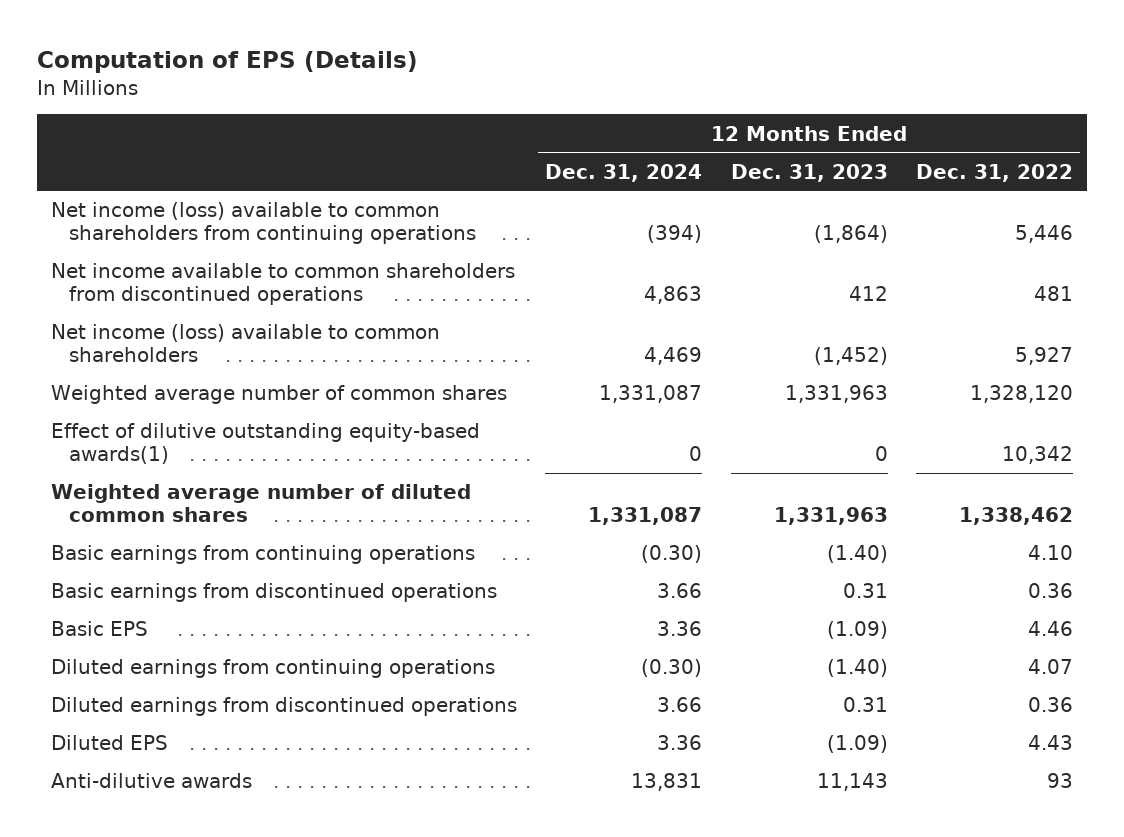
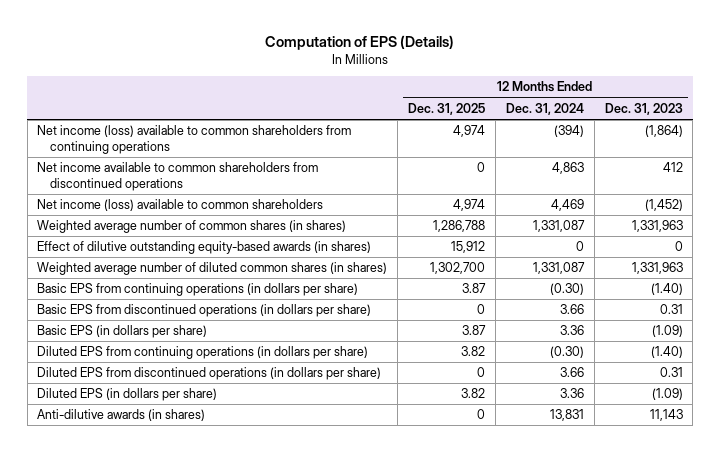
[916,163,1074,182] Dec. 31, 2022 -> none
none -> [408,102,486,115] Dec. 31, 2025
[50,385,507,405] Weighted average number of common shares -> [37,220,347,234] Weighted average number of common shares (in shares)
[50,423,480,465] Effect of dilutive outstanding equity-based awards(1) -> [37,241,372,255] Effect of dilutive outstanding equity-based awards (in shares)
[50,484,471,523] Weighted average number of diluted common shares -> [37,262,388,276] Weighted average number of diluted common shares (in shares)
[50,545,475,565] Basic earnings from continuing operations -> [37,283,359,297] Basic EPS from continuing operations (in dollars per share)
[50,583,497,603] Basic earnings from discontinued operations -> [37,304,372,318] Basic EPS from discontinued operations (in dollars per share)
[50,621,148,637] Basic EPS -> [37,325,208,339] Basic EPS (in dollars per share)
[50,659,495,679] Diluted earnings from continuing operations -> [37,346,369,360] Diluted EPS from continuing operations (in dollars per share)
[50,697,517,717] Diluted earnings from discontinued operations -> [37,367,382,381] Diluted EPS from discontinued operations (in dollars per share)
[50,735,168,751] Diluted EPS -> [37,388,218,402] Diluted EPS (in dollars per share)
[50,773,252,789] Anti-dilutive awards -> [37,409,206,422] Anti-dilutive awards (in shares)

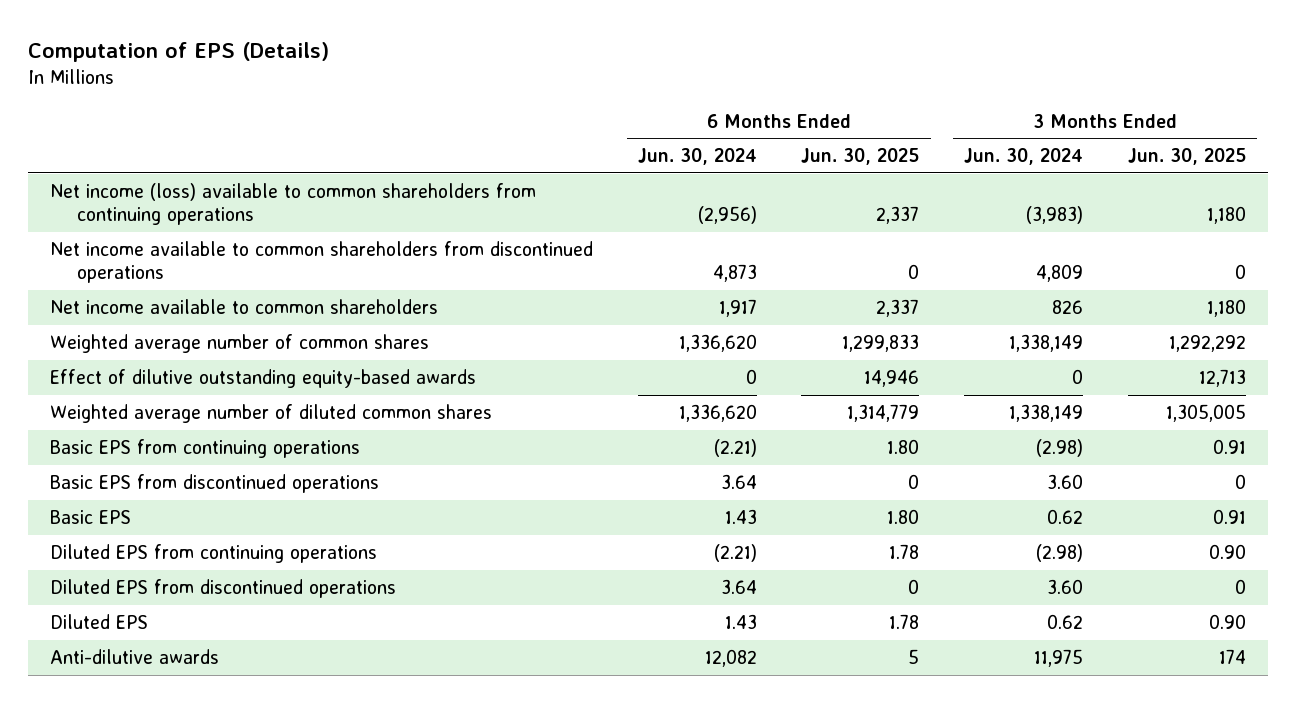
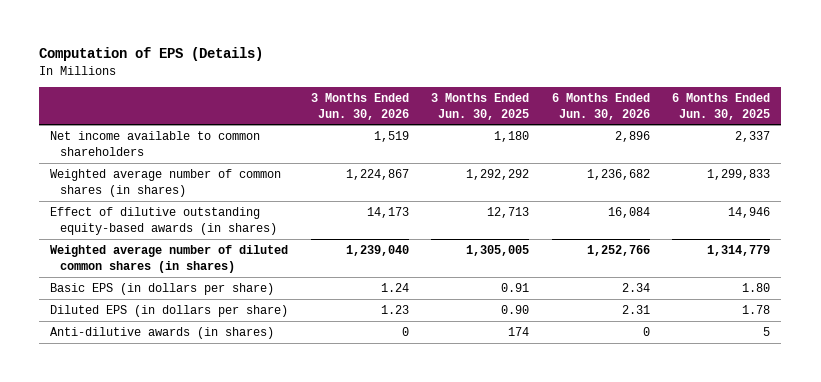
[637,148,757,166] Jun. 30, 2024 -> none
[964,148,1084,166] Jun. 30, 2024 -> none
none -> [310,92,409,120] 3 Months Ended Jun. 30, 2026
none -> [551,92,650,120] 6 Months Ended Jun. 30, 2026
[50,182,537,226] Net income (loss) available to common shareholders from continuing operations -> none
[50,240,594,284] Net income available to common shareholders from discontinued operations -> none
[50,438,361,458] Basic EPS from continuing operations -> none
[50,473,380,493] Basic EPS from discontinued operations -> none
[50,543,378,563] Diluted EPS from continuing operations -> none
[50,578,397,598] Diluted EPS from discontinued operations -> none
[50,333,430,353] Weighted average number of common shares -> [50,168,282,197] Weighted average number of common shares (in shares)
[50,368,477,388] Effect of dilutive outstanding equity-based awards -> [50,206,278,235] Effect of dilutive outstanding equity-based awards (in shares)
[50,403,493,423] Weighted average number of diluted common shares -> [50,244,289,273] Weighted average number of diluted common shares (in shares)
[50,509,132,524] Basic EPS -> [50,282,275,295] Basic EPS (in dollars per share)
[50,613,149,629] Diluted EPS -> [50,304,289,317] Diluted EPS (in dollars per share)
[50,648,220,664] Anti-dilutive awards -> [50,326,275,339] Anti-dilutive awards (in shares)

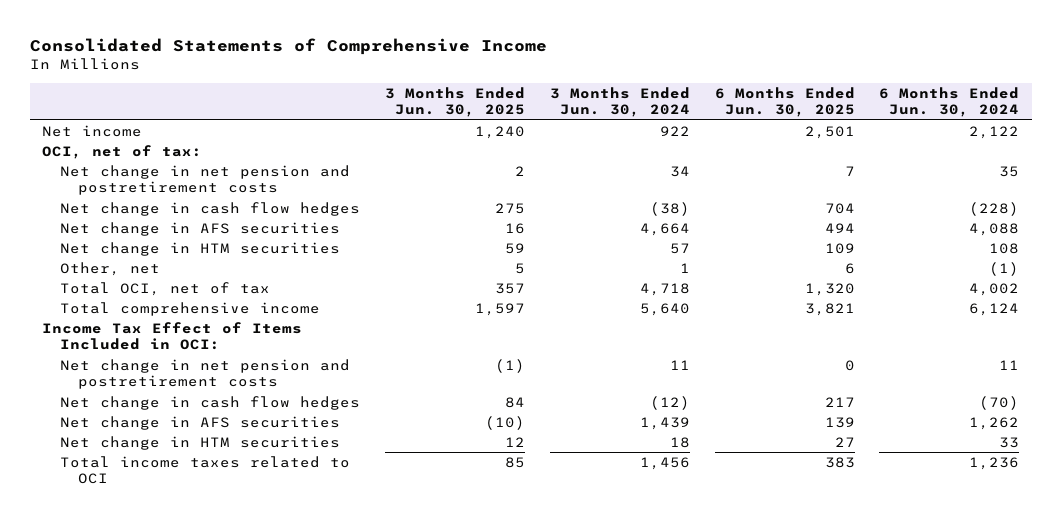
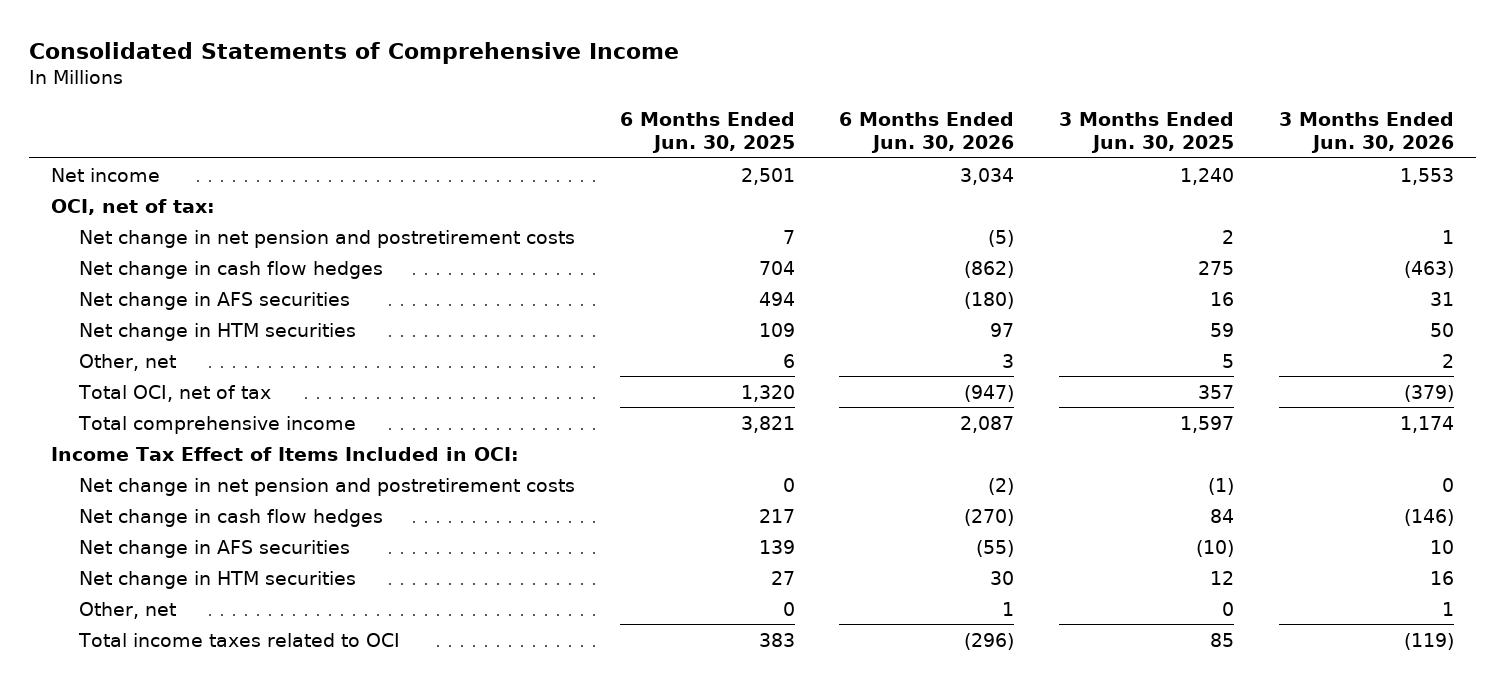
[549,86,690,118] 3 Months Ended Jun. 30, 2024 -> none
[879,86,1020,118] 6 Months Ended Jun. 30, 2024 -> none
none -> [839,112,1015,154] 6 Months Ended Jun. 30, 2026
none -> [1278,112,1454,154] 3 Months Ended Jun. 30, 2026
none -> [79,601,177,619] Other, net

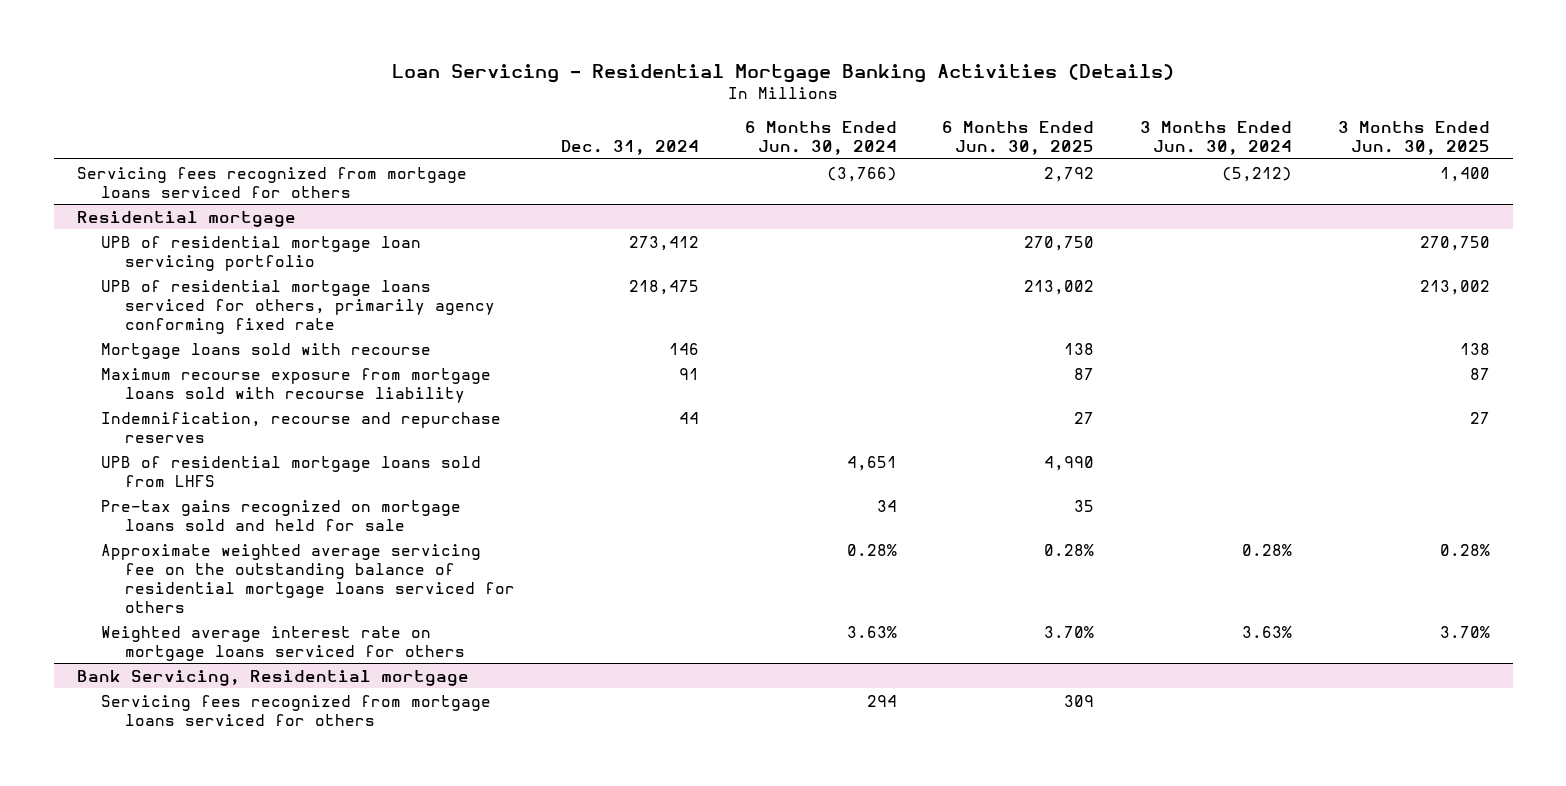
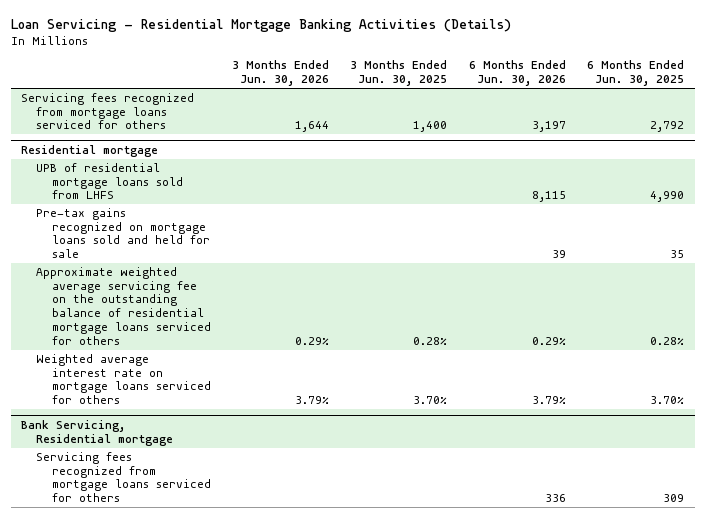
[560,139,699,155] Dec. 31, 2024 -> none
[744,120,897,155] 6 Months Ended Jun. 30, 2024 -> none
[1140,120,1293,155] 3 Months Ended Jun. 30, 2024 -> none
none -> [232,60,330,87] 3 Months Ended Jun. 30, 2026
none -> [468,60,566,87] 6 Months Ended Jun. 30, 2026
[100,235,421,271] UPB of residential mortgage loan servicing portfolio -> none
[100,279,495,334] UPB of residential mortgage loans serviced for others, primarily agency conforming fixed rate -> none
[100,342,431,359] Mortgage loans sold with recourse -> none
[100,367,491,403] Maximum recourse exposure from mortgage loans sold with recourse liability -> none
[100,411,501,443] Indemnification, recourse and repurchase reserves -> none

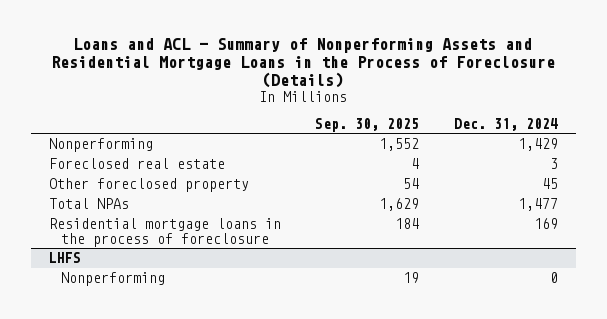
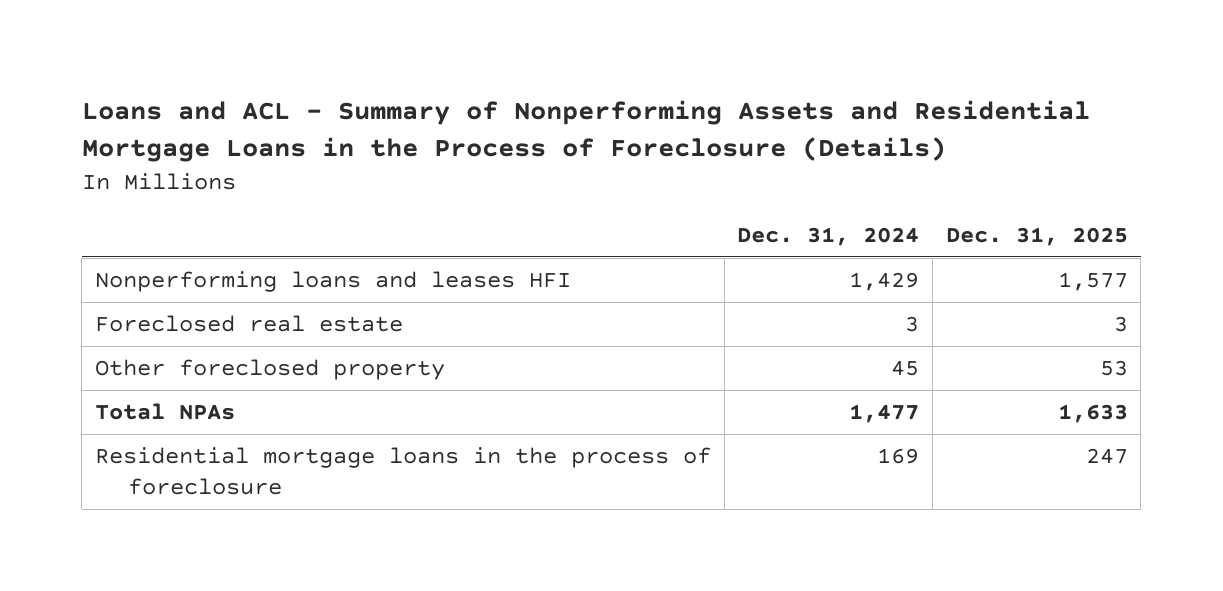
[315,117,420,132] Sep. 30, 2025 -> none
none -> [945,226,1128,246] Dec. 31, 2025
[48,138,153,153] Nonperforming -> [95,271,572,293] Nonperforming loans and leases HFI
[48,252,81,264] LHFS -> none
[60,272,165,287] Nonperforming -> none

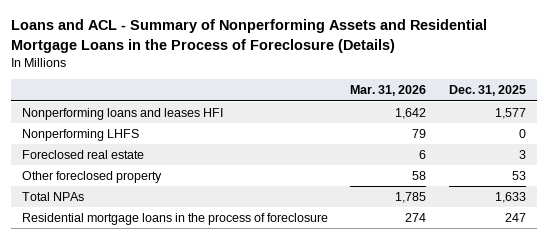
[737,226,920,246] Dec. 31, 2024 -> none
none -> [350,85,427,97] Mar. 31, 2026
none -> [22,129,140,142] Nonperforming LHFS

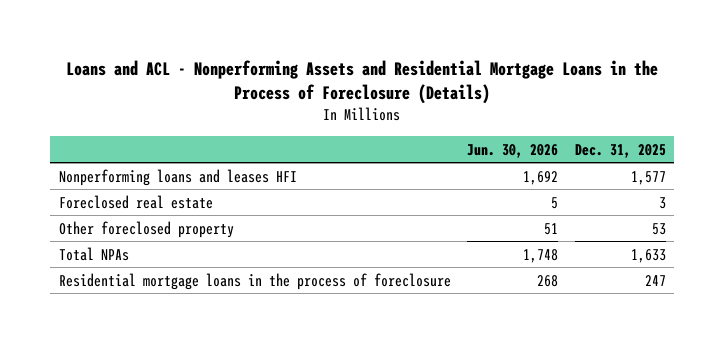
[10,19,487,53] Loans and ACL - Summary of Nonperforming Assets and Residential Mortgage Loans in the Process of Foreclosure (Details) -> [66,59,659,105] Loans and ACL - Nonperforming Assets and Residential Mortgage Loans in the Process of Foreclosure (Details)
[350,85,427,97] Mar. 31, 2026 -> none
none -> [467,143,559,158] Jun. 30, 2026
[22,129,140,142] Nonperforming LHFS -> none

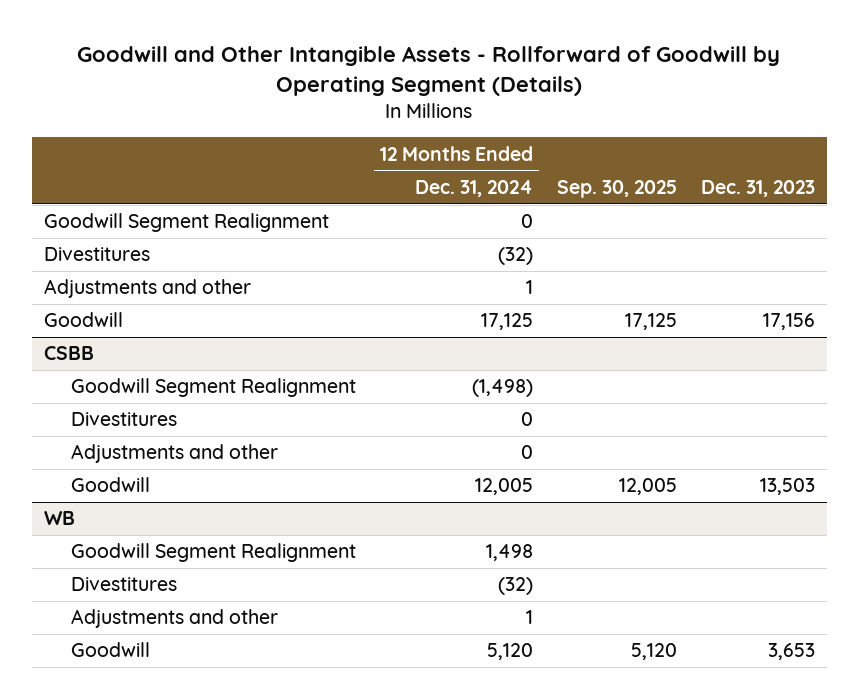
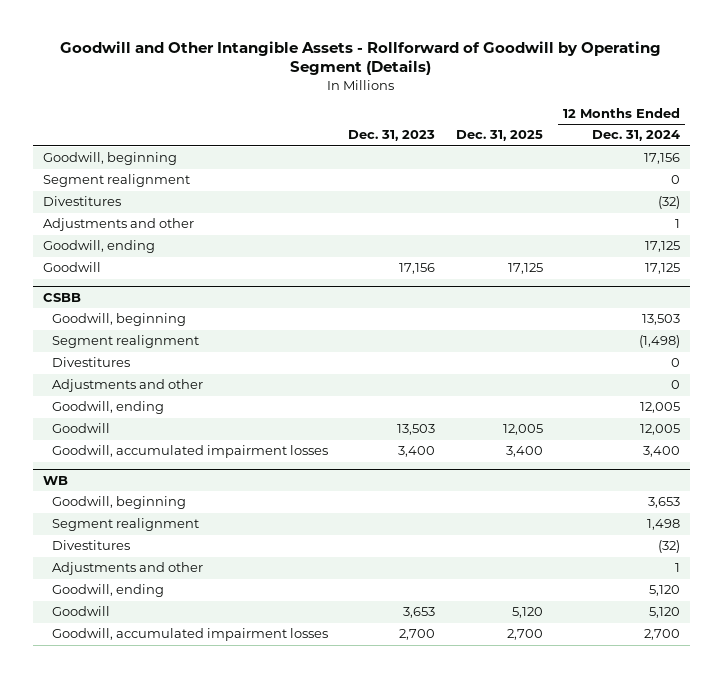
[557,179,678,198] Sep. 30, 2025 -> none
none -> [455,130,543,142] Dec. 31, 2025
none -> [42,152,177,166] Goodwill, beginning
[43,213,329,233] Goodwill Segment Realignment -> [42,174,190,188] Segment realignment
none -> [42,240,155,254] Goodwill, ending
none -> [51,313,186,327] Goodwill, beginning
[71,378,357,398] Goodwill Segment Realignment -> [51,335,199,349] Segment realignment
none -> [51,401,164,415] Goodwill, ending
none -> [51,445,328,459] Goodwill, accumulated impairment losses
none -> [51,496,186,510] Goodwill, beginning
[71,543,357,563] Goodwill Segment Realignment -> [51,518,199,532] Segment realignment
none -> [51,584,164,598] Goodwill, ending
none -> [51,628,328,642] Goodwill, accumulated impairment losses

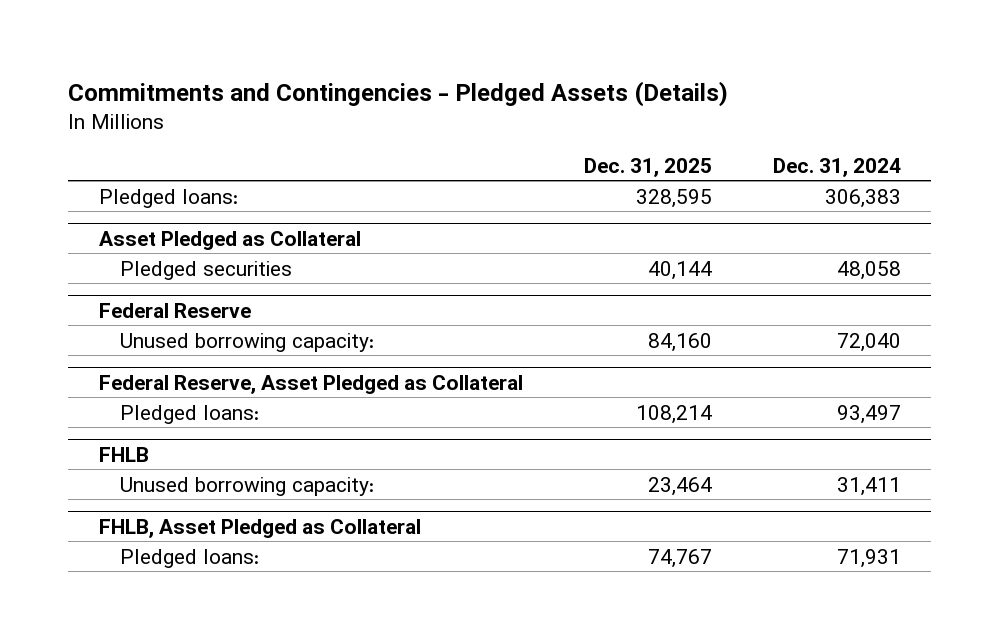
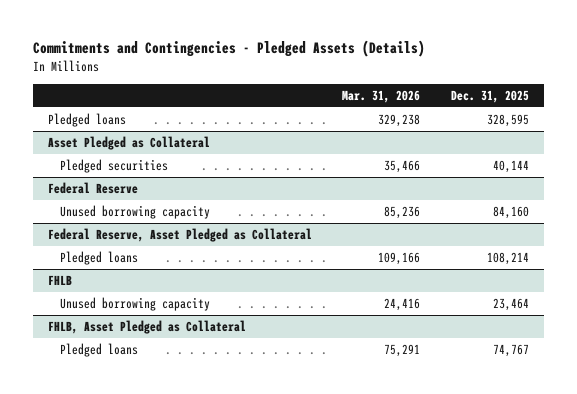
[772,157,901,177] Dec. 31, 2024 -> none
none -> [342,89,421,103] Mar. 31, 2026
[98,188,238,208] Pledged loans: -> [47,112,126,127] Pledged loans
[120,332,375,352] Unused borrowing capacity: -> [60,204,211,219] Unused borrowing capacity
[120,404,260,424] Pledged loans: -> [60,250,139,265] Pledged loans
[120,476,375,496] Unused borrowing capacity: -> [60,296,211,311] Unused borrowing capacity
[120,548,260,568] Pledged loans: -> [60,342,139,357] Pledged loans

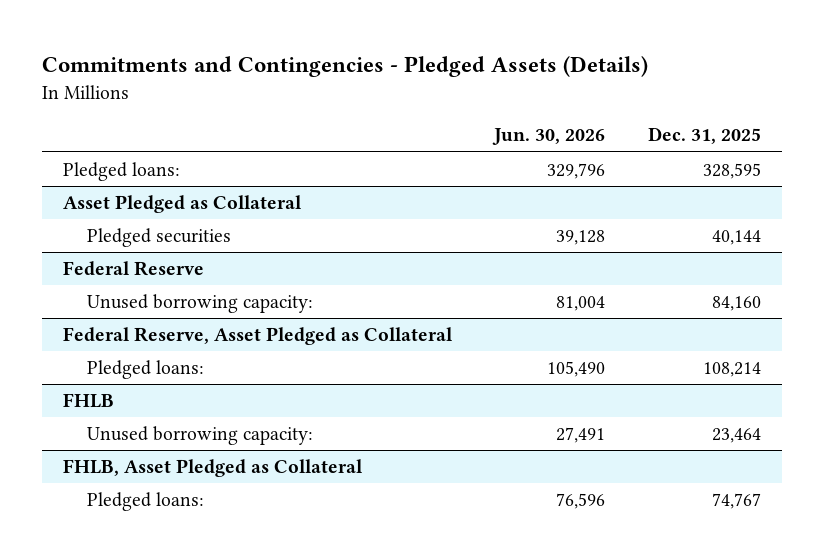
[342,89,421,103] Mar. 31, 2026 -> none
none -> [492,128,606,146] Jun. 30, 2026
[47,112,126,127] Pledged loans -> [62,162,180,182] Pledged loans:
[60,204,211,219] Unused borrowing capacity -> [86,294,313,314] Unused borrowing capacity:
[60,250,139,265] Pledged loans -> [86,360,204,380] Pledged loans:
[60,296,211,311] Unused borrowing capacity -> [86,426,313,446] Unused borrowing capacity:
[60,342,139,357] Pledged loans -> [86,492,204,512] Pledged loans:

